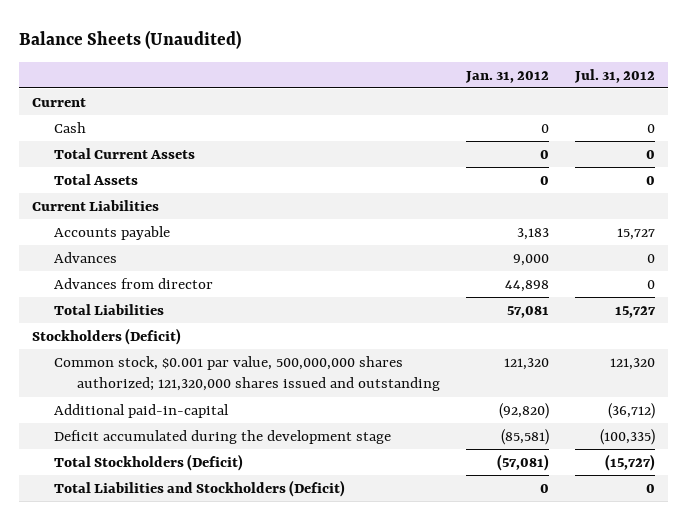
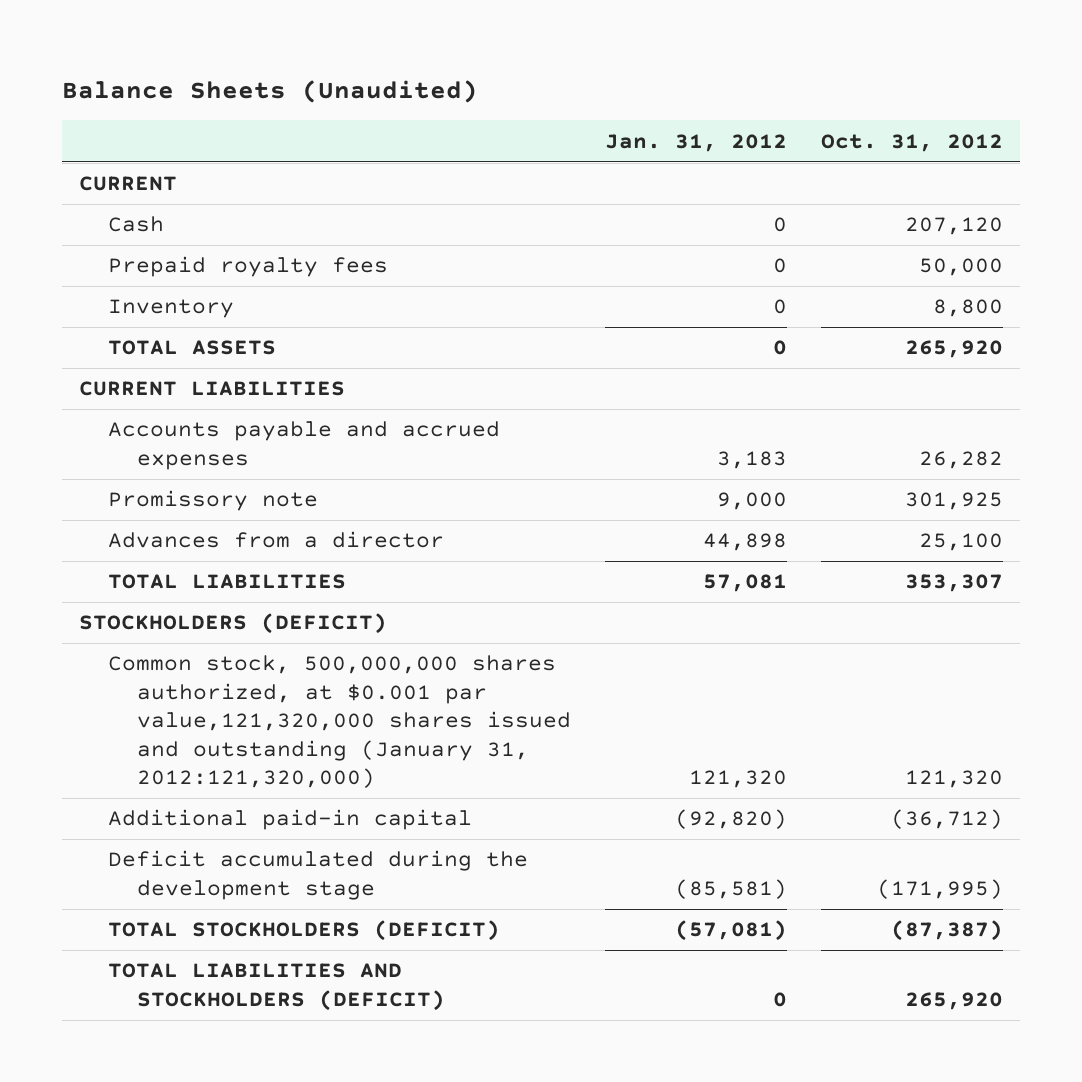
[574,68,656,83] Jul. 31, 2012 -> none
none -> [820,133,1003,152] Oct. 31, 2012
[32,97,87,107] Current -> [79,176,178,192] CURRENT
[54,147,196,159] Total Current Assets -> none
[54,251,118,263] Advances -> none
none -> [107,256,388,278] Prepaid royalty fees
none -> [107,299,234,319] Inventory
[54,173,139,185] Total Assets -> [107,340,276,356] TOTAL ASSETS
[32,199,160,211] Current Liabilities -> [79,381,346,397] CURRENT LIABILITIES
[54,225,171,240] Accounts payable -> [107,421,500,470] Accounts payable and accrued expenses
none -> [107,490,318,512] Promissory note
[54,277,214,289] Advances from director -> [107,531,444,549] Advances from a director
[54,303,165,315] Total Liabilities -> [107,574,346,590] TOTAL LIABILITIES
[32,327,182,345] Stockholders (Deficit) -> [79,613,388,635] STOCKHOLDERS (DEFICIT)
[54,355,440,392] Common stock, $0.001 par value, 500,000,000 shares authorized; 121,320,000 shares issued and outstanding -> [107,655,571,789] Common stock, 500,000,000 shares authorized, at $0.001 par value,121,320,000 shares issued and outstanding (January 31, 2012:121,320,000)
[54,403,230,418] Additional paid-in-capital -> [107,809,472,831] Additional paid-in capital
[54,453,244,471] Total Stockholders (Deficit) -> [107,920,500,942] TOTAL STOCKHOLDERS (DEFICIT)
[54,479,346,497] Total Liabilities and Stockholders (Deficit) -> [107,963,445,1011] TOTAL LIABILITIES AND STOCKHOLDERS (DEFICIT)

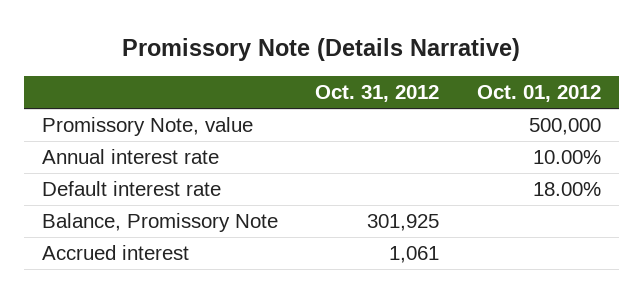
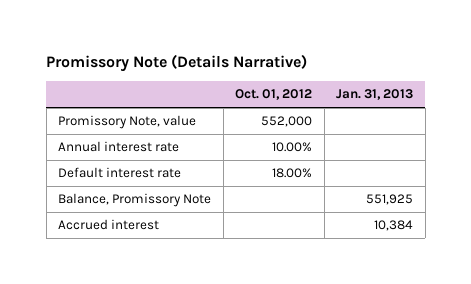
[315,85,440,103] Oct. 31, 2012 -> none
none -> [336,89,414,101] Jan. 31, 2013
[528,118,601,136] 500,000 -> [261,116,313,128] 552,000

